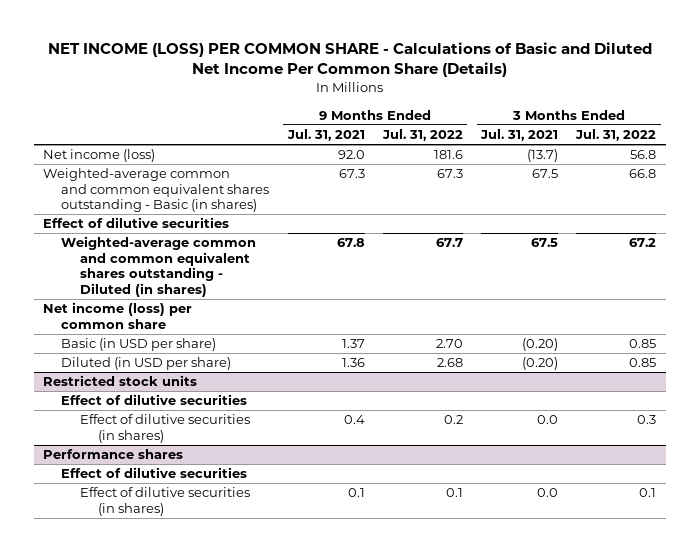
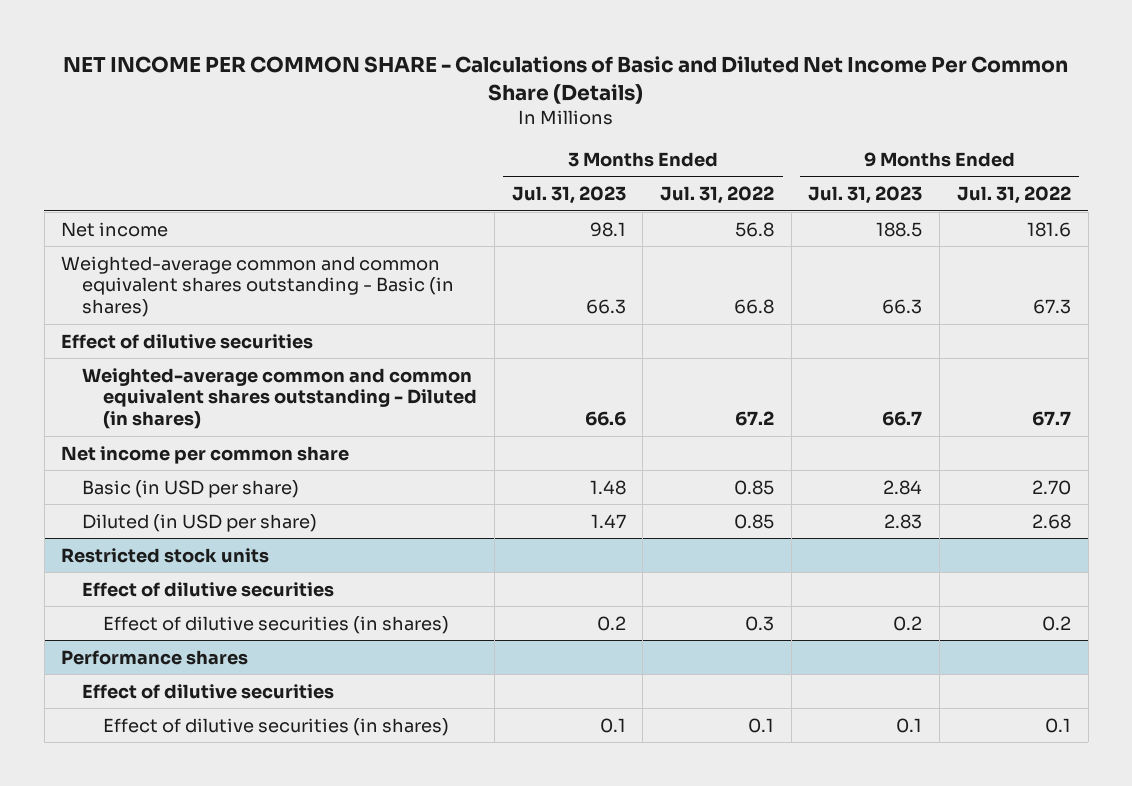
[47,41,652,78] NET INCOME (LOSS) PER COMMON SHARE - Calculations of Basic and Diluted Net Income Per Common Share (Details) -> [63,55,1069,104] NET INCOME PER COMMON SHARE - Calculations of Basic and Diluted Net Income Per Common Share (Details)
[286,129,365,142] Jul. 31, 2021 -> none
[480,129,559,142] Jul. 31, 2021 -> none
none -> [511,186,626,205] Jul. 31, 2023
none -> [808,186,923,205] Jul. 31, 2023
[42,149,155,163] Net income (loss) -> [61,221,169,237] Net income
[42,302,192,329] Net income (loss) per common share -> [61,445,350,464] Net income per common share

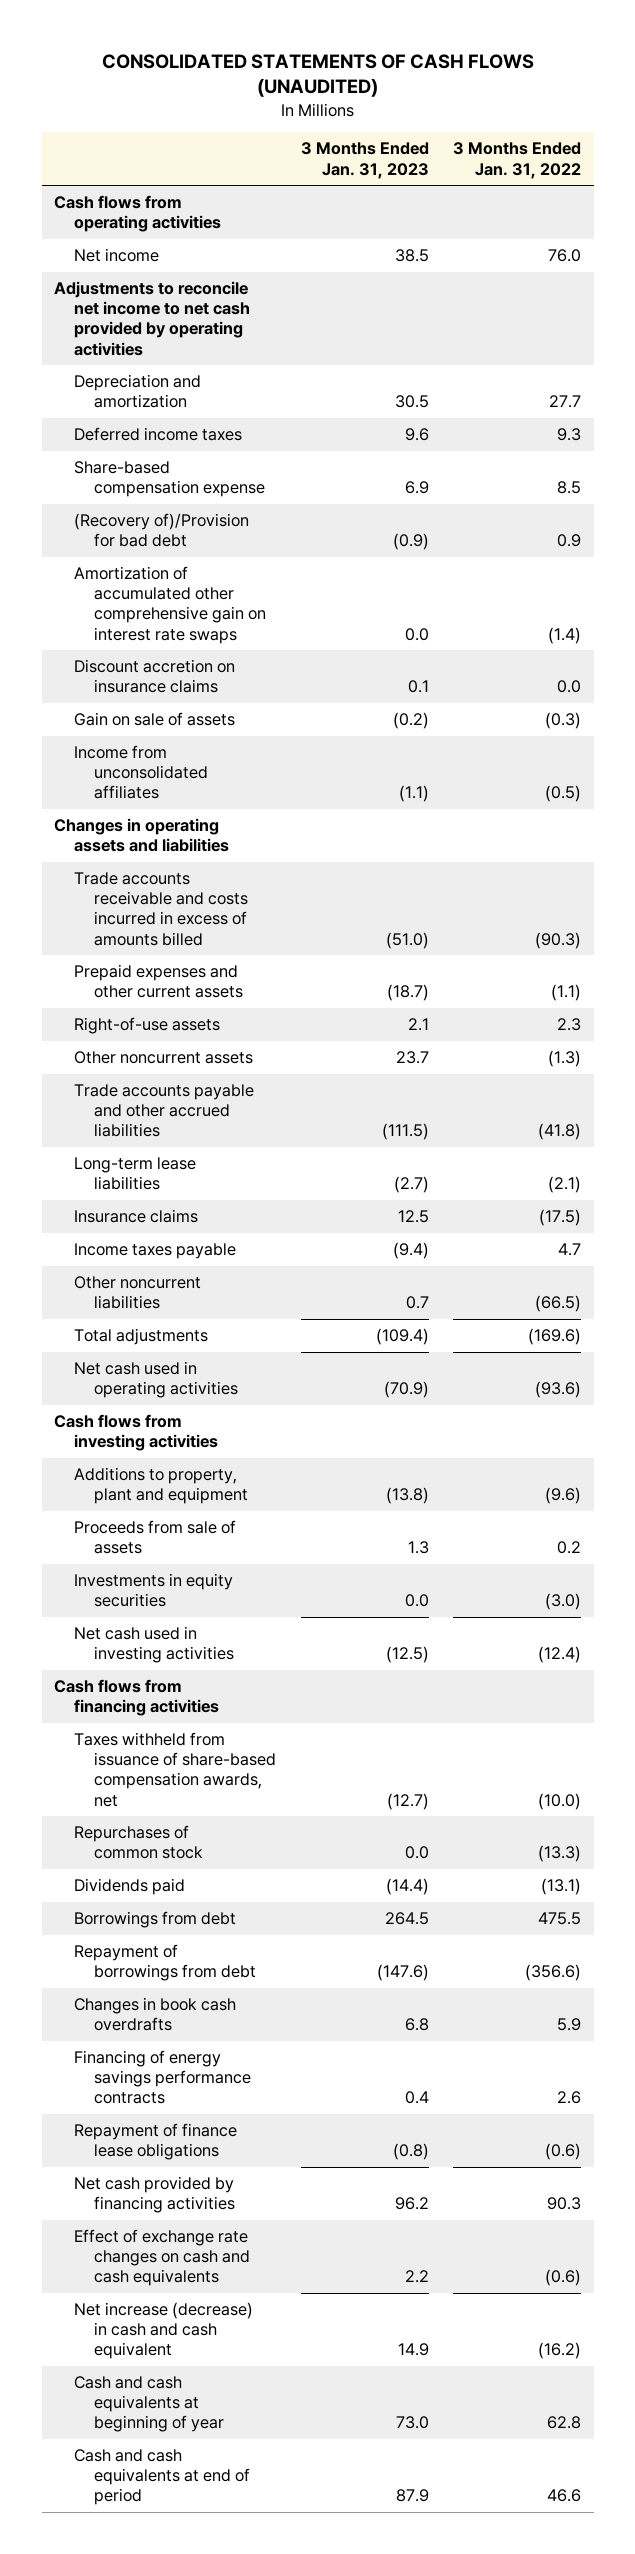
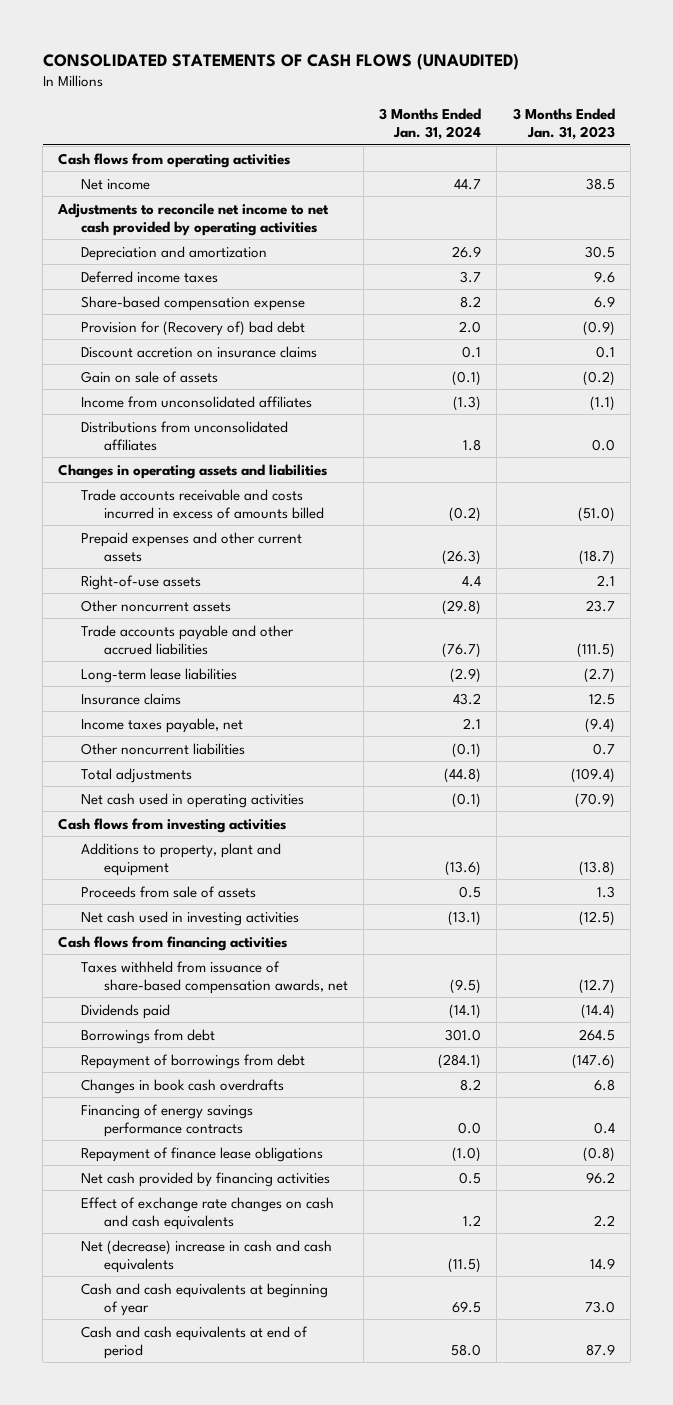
[453,142,582,179] 3 Months Ended Jan. 31, 2022 -> none
none -> [379,107,482,141] 3 Months Ended Jan. 31, 2024
[74,566,267,644] Amortization of accumulated other comprehensive gain on interest rate swaps -> none
[74,513,250,548] (Recovery of)/Provision for bad debt -> [81,320,306,336] Provision for (Recovery of) bad debt
none -> [81,420,289,451] Distributions from unconsolidated affiliates
[74,1243,237,1260] Income taxes payable -> [81,717,244,733] Income taxes payable, net
[74,1573,234,1608] Investments in equity securities -> none
[74,1825,204,1860] Repurchases of common stock -> none
[74,2302,254,2360] Net increase (decrease) in cash and cash equivalent -> [81,1239,333,1273] Net (decrease) increase in cash and cash equivalents

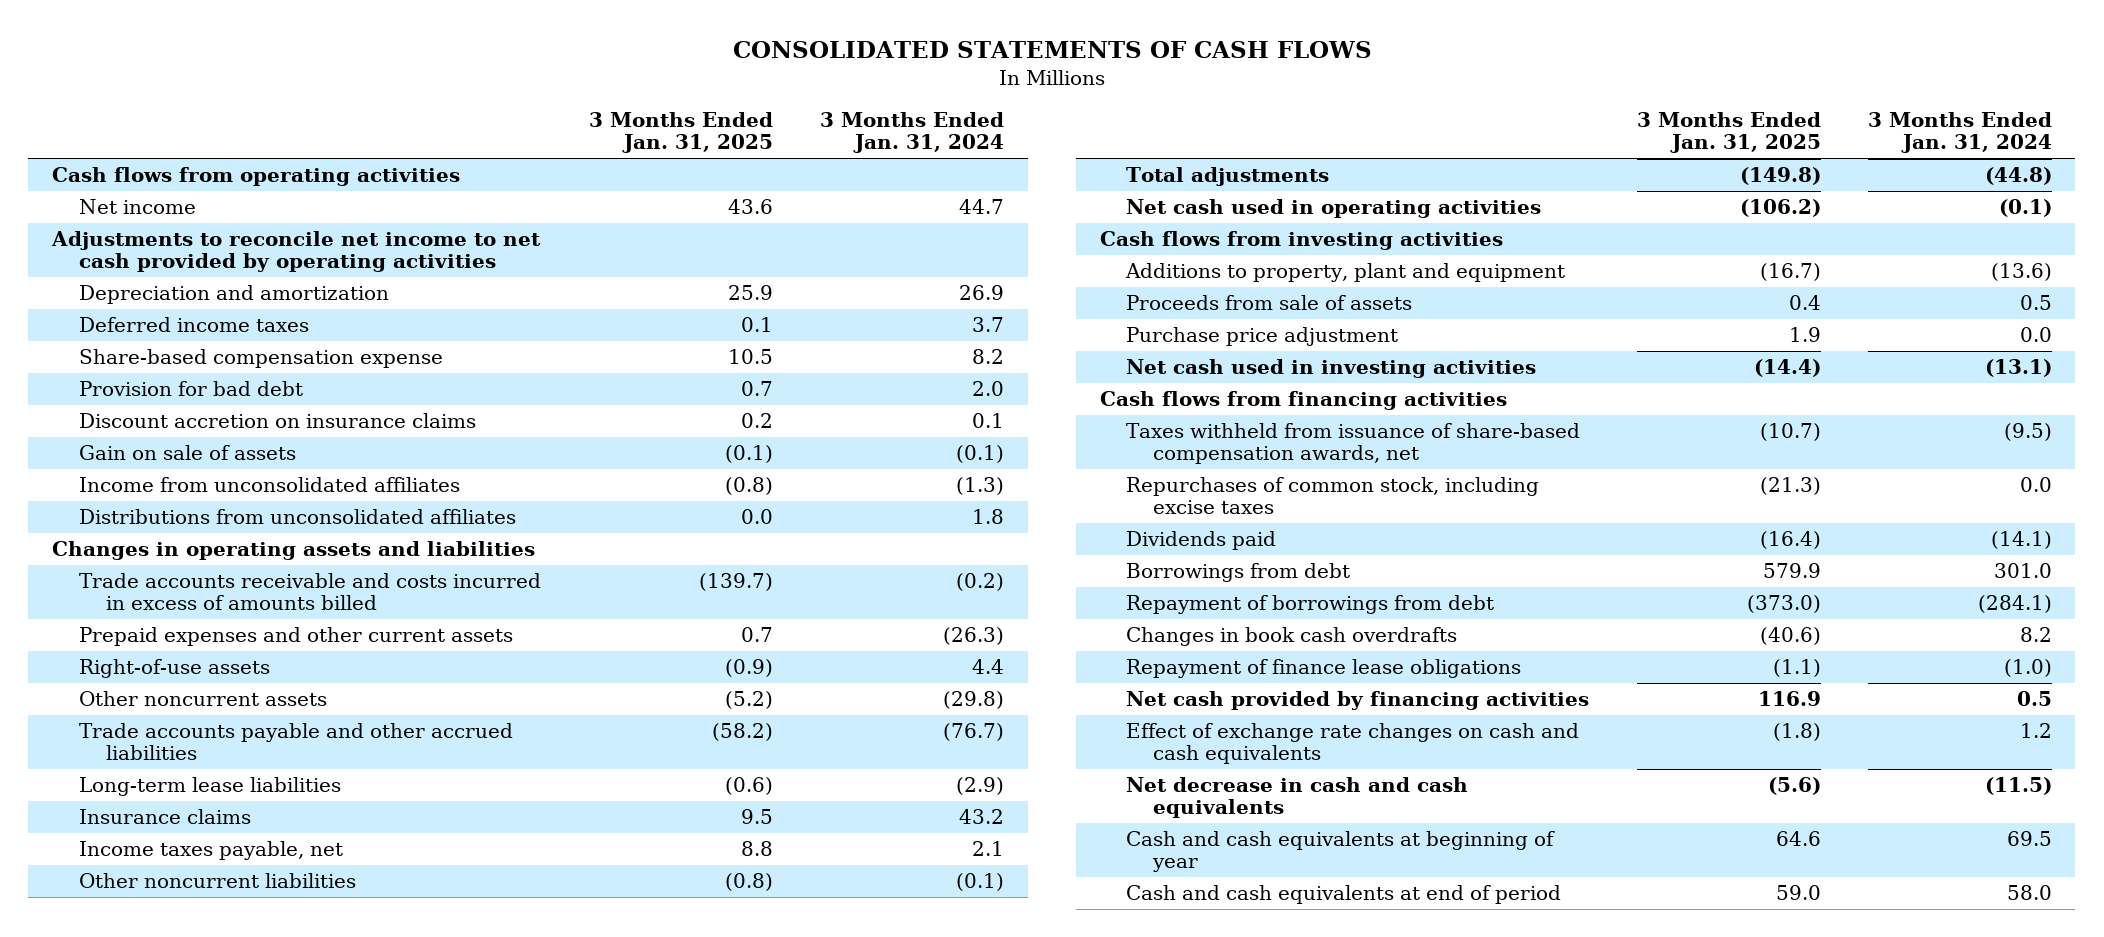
[42,52,519,70] CONSOLIDATED STATEMENTS OF CASH FLOWS (UNAUDITED) -> [732,41,1372,59] CONSOLIDATED STATEMENTS OF CASH FLOWS
[512,107,615,141] 3 Months Ended Jan. 31, 2023 -> none
none -> [588,111,773,154] 3 Months Ended Jan. 31, 2025
[81,320,306,336] Provision for (Recovery of) bad debt -> [78,380,303,396] Provision for bad debt
none -> [1126,326,1399,346] Purchase price adjustment
none -> [1126,476,1540,515] Repurchases of common stock, including excise taxes
[81,1103,254,1137] Financing of energy savings performance contracts -> none
[81,1239,333,1273] Net (decrease) increase in cash and cash equivalents -> [1126,776,1469,819] Net decrease in cash and cash equivalents

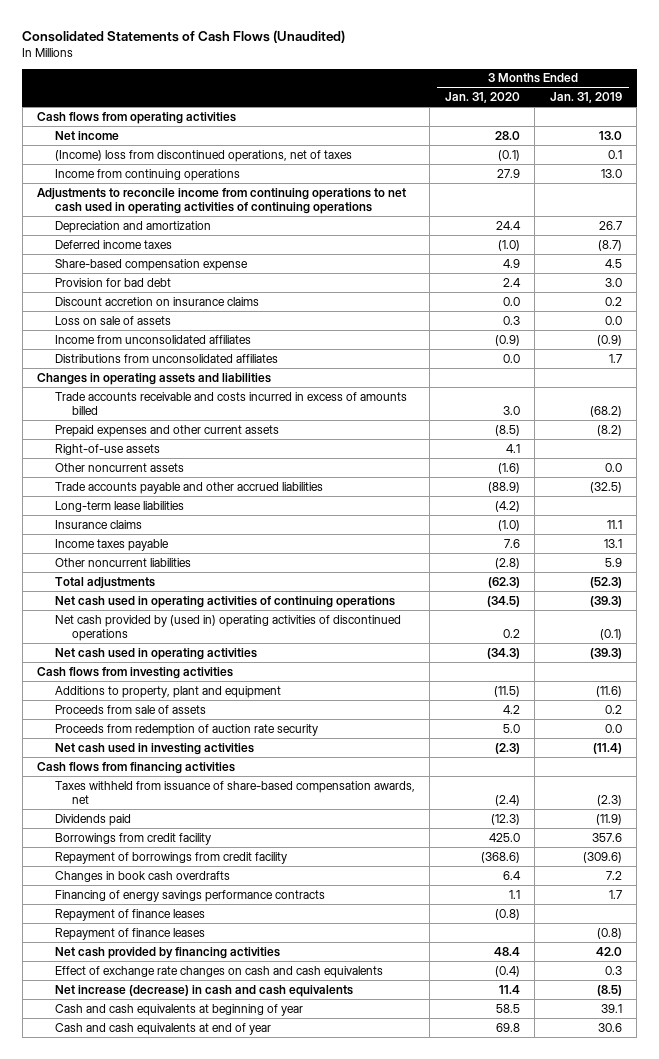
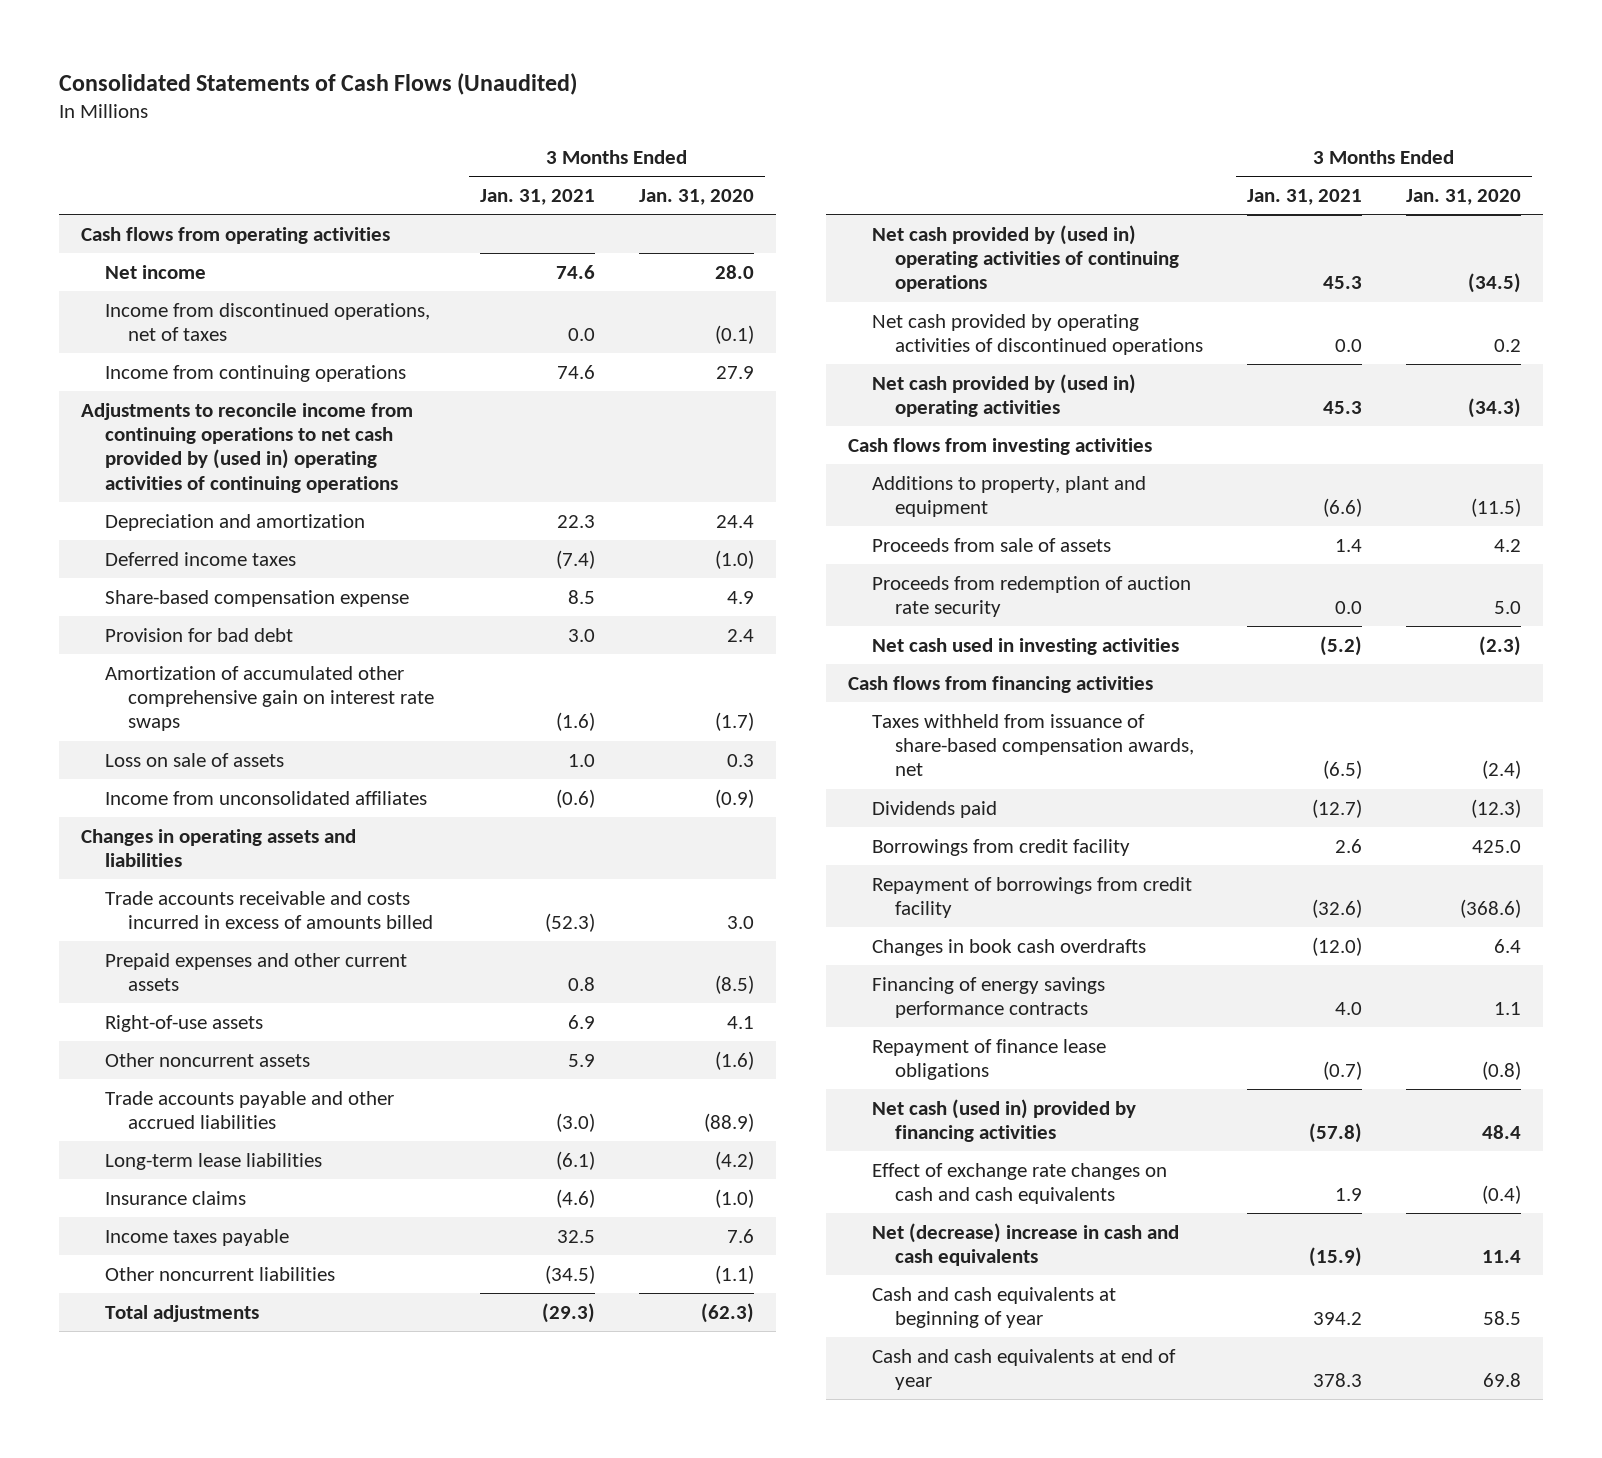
[549,92,622,104] Jan. 31, 2019 -> none
none -> [480,188,596,205] Jan. 31, 2021
[54,149,352,162] (Income) loss from discontinued operations, net of taxes -> [104,302,430,341] Income from discontinued operations, net of taxes
[37,187,407,214] Adjustments to reconcile income from continuing operations to net cash used in operating activities of continuing operations -> [81,402,414,493] Adjustments to reconcile income from continuing operations to net cash provided by (used in) operating activities of continuing operations
[54,296,259,306] Discount accretion on insurance claims -> none
none -> [104,665,435,732] Amortization of accumulated other comprehensive gain on interest rate swaps
[54,353,278,363] Distributions from unconsolidated affiliates -> none
[494,557,520,569] (2.8) -> [714,1264,754,1284] (1.1)
[54,595,395,608] Net cash used in operating activities of continuing operations -> [871,224,1180,293] Net cash provided by (used in) operating activities of continuing operations
[54,614,401,641] Net cash provided by (used in) operating activities of discontinued operations -> [871,313,1204,355] Net cash provided by operating activities of discontinued operations
[54,647,257,660] Net cash used in operating activities -> [871,373,1136,417] Net cash provided by (used in) operating activities
[54,927,205,940] Repayment of finance leases -> none
[54,908,205,921] Repayment of finance leases -> [871,1038,1106,1080] Repayment of finance lease obligations
[54,946,280,959] Net cash provided by financing activities -> [871,1098,1136,1142] Net cash (used in) provided by financing activities
[54,984,353,997] Net increase (decrease) in cash and cash equivalents -> [871,1222,1179,1266] Net (decrease) increase in cash and cash equivalents

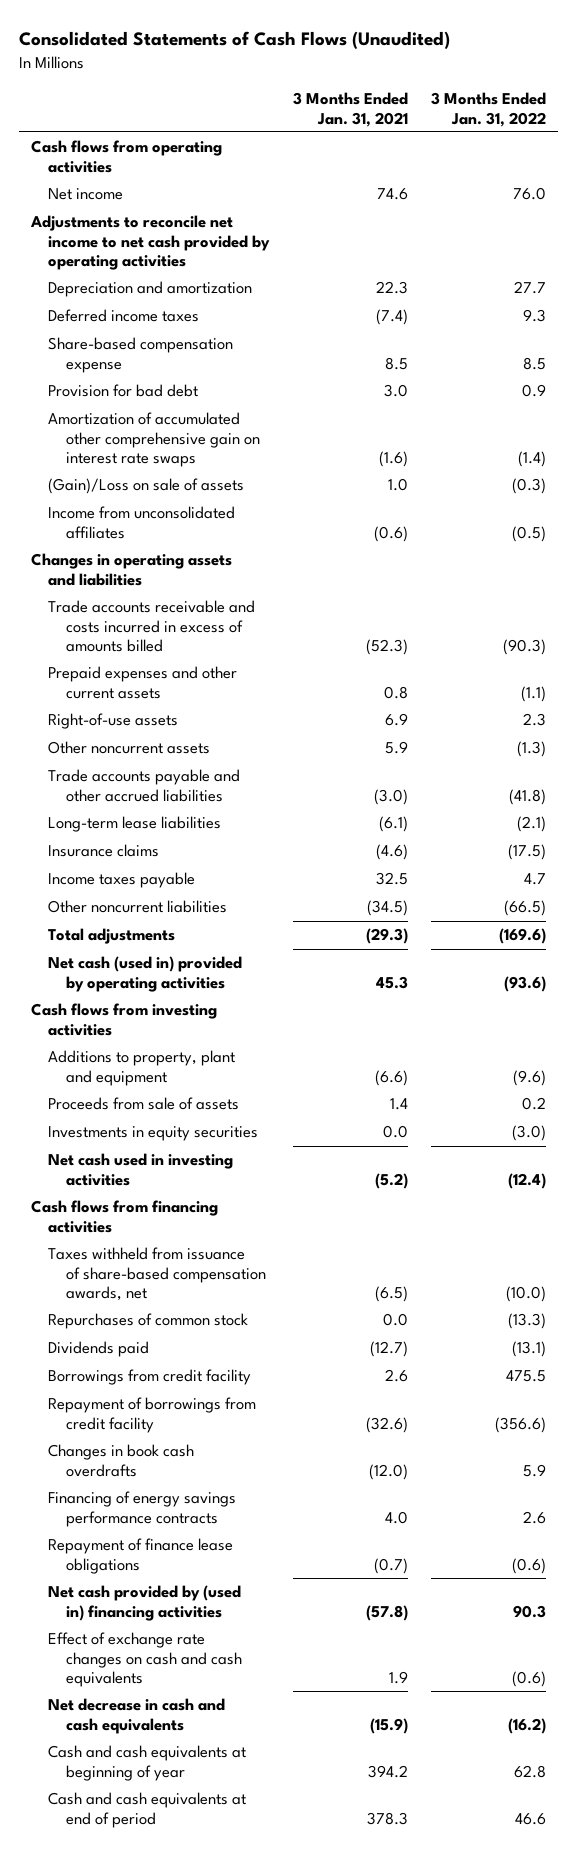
[638,188,754,205] Jan. 31, 2020 -> none
none -> [430,92,546,127] 3 Months Ended Jan. 31, 2022
[104,302,430,341] Income from discontinued operations, net of taxes -> none
[104,364,406,382] Income from continuing operations -> none
[81,402,414,493] Adjustments to reconcile income from continuing operations to net cash provided by (used in) operating activities of continuing operations -> [30,215,271,271] Adjustments to reconcile net income to net cash provided by operating activities
[104,752,284,767] Loss on sale of assets -> [48,478,245,495] (Gain)/Loss on sale of assets
[871,224,1180,293] Net cash provided by (used in) operating activities of continuing operations -> none
[871,313,1204,355] Net cash provided by operating activities of discontinued operations -> none
[871,373,1136,417] Net cash provided by (used in) operating activities -> [48,956,243,992] Net cash (used in) provided by operating activities
[871,575,1191,617] Proceeds from redemption of auction rate security -> none
none -> [48,1126,259,1142] Investments in equity securities
none -> [48,1313,249,1330] Repurchases of common stock
[871,1098,1136,1142] Net cash (used in) provided by financing activities -> [48,1585,242,1621] Net cash provided by (used in) financing activities
[871,1222,1179,1266] Net (decrease) increase in cash and cash equivalents -> [48,1698,226,1734] Net decrease in cash and cash equivalents
[871,1348,1176,1390] Cash and cash equivalents at end of year -> [48,1792,247,1828] Cash and cash equivalents at end of period

